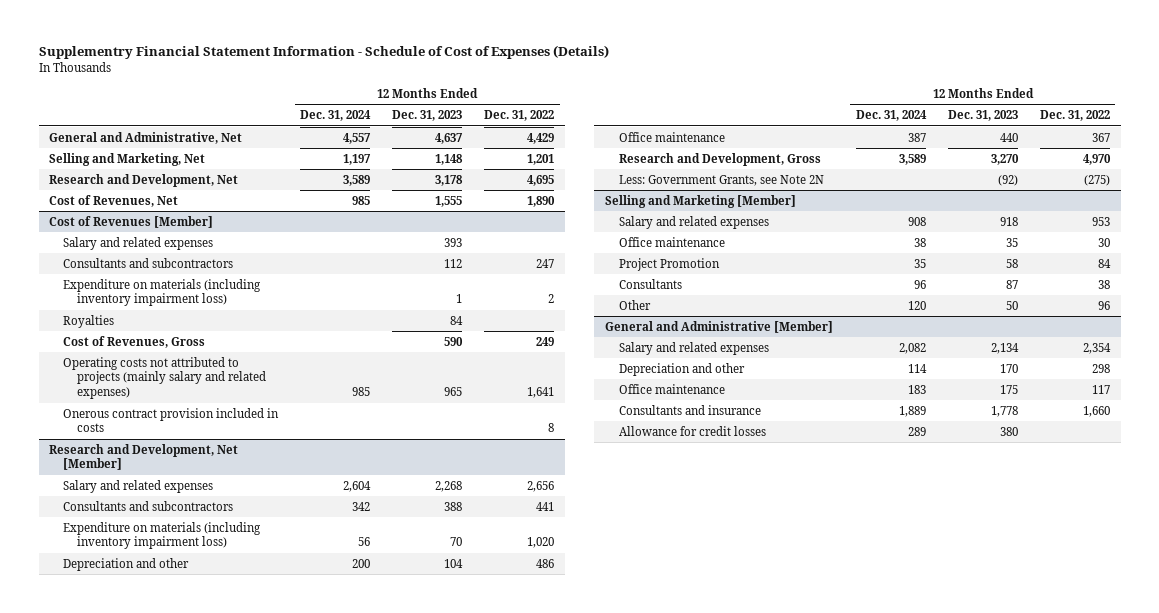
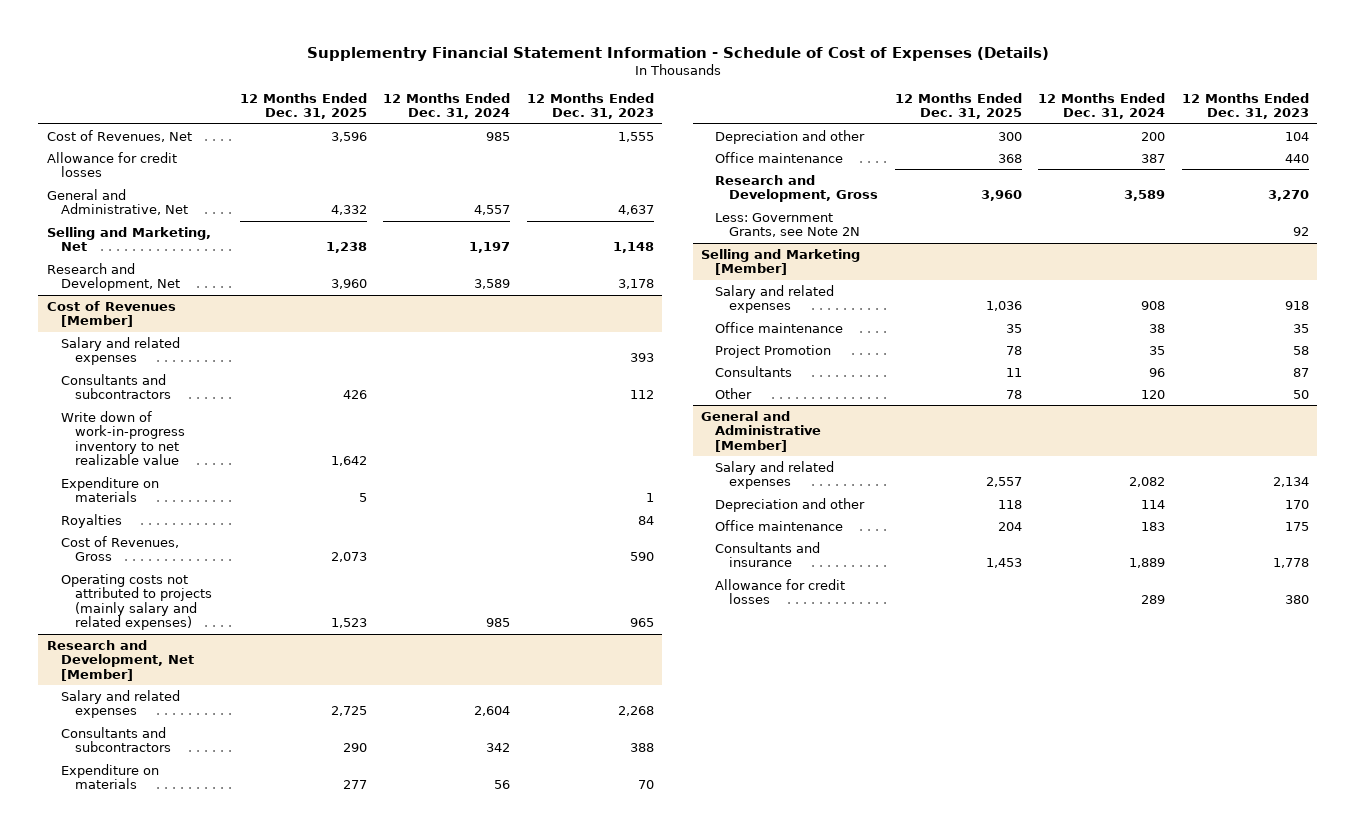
[484,110,555,122] Dec. 31, 2022 -> none
none -> [240,92,368,120] 12 Months Ended Dec. 31, 2025
[49,194,179,207] Cost of Revenues, Net -> [46,129,192,142] Cost of Revenues, Net
none -> [46,151,177,178] Allowance for credit losses
none -> [60,410,185,466] Write down of work-in-progress inventory to net realizable value
[63,278,262,307] Expenditure on materials (including inventory impairment loss) -> [60,476,159,503] Expenditure on materials
[63,407,280,433] Onerous contract provision included in costs -> none
[63,521,262,550] Expenditure on materials (including inventory impairment loss) -> [60,763,159,790] Expenditure on materials
[997,174,1018,186] (92) -> [1292,227,1309,237] 92

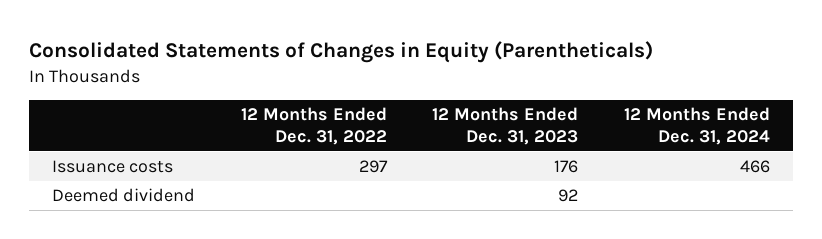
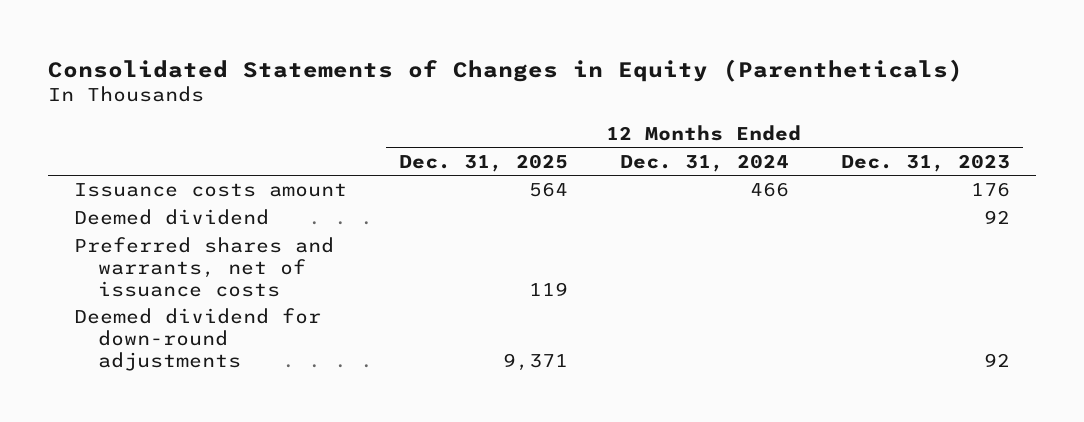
[240,107,387,146] 12 Months Ended Dec. 31, 2022 -> none
none -> [398,153,568,172] Dec. 31, 2025
[51,160,173,174] Issuance costs -> [73,183,347,198] Issuance costs amount
none -> [73,237,334,297] Preferred shares and warrants, net of issuance costs
none -> [73,308,321,371] Deemed dividend for down-round adjustments

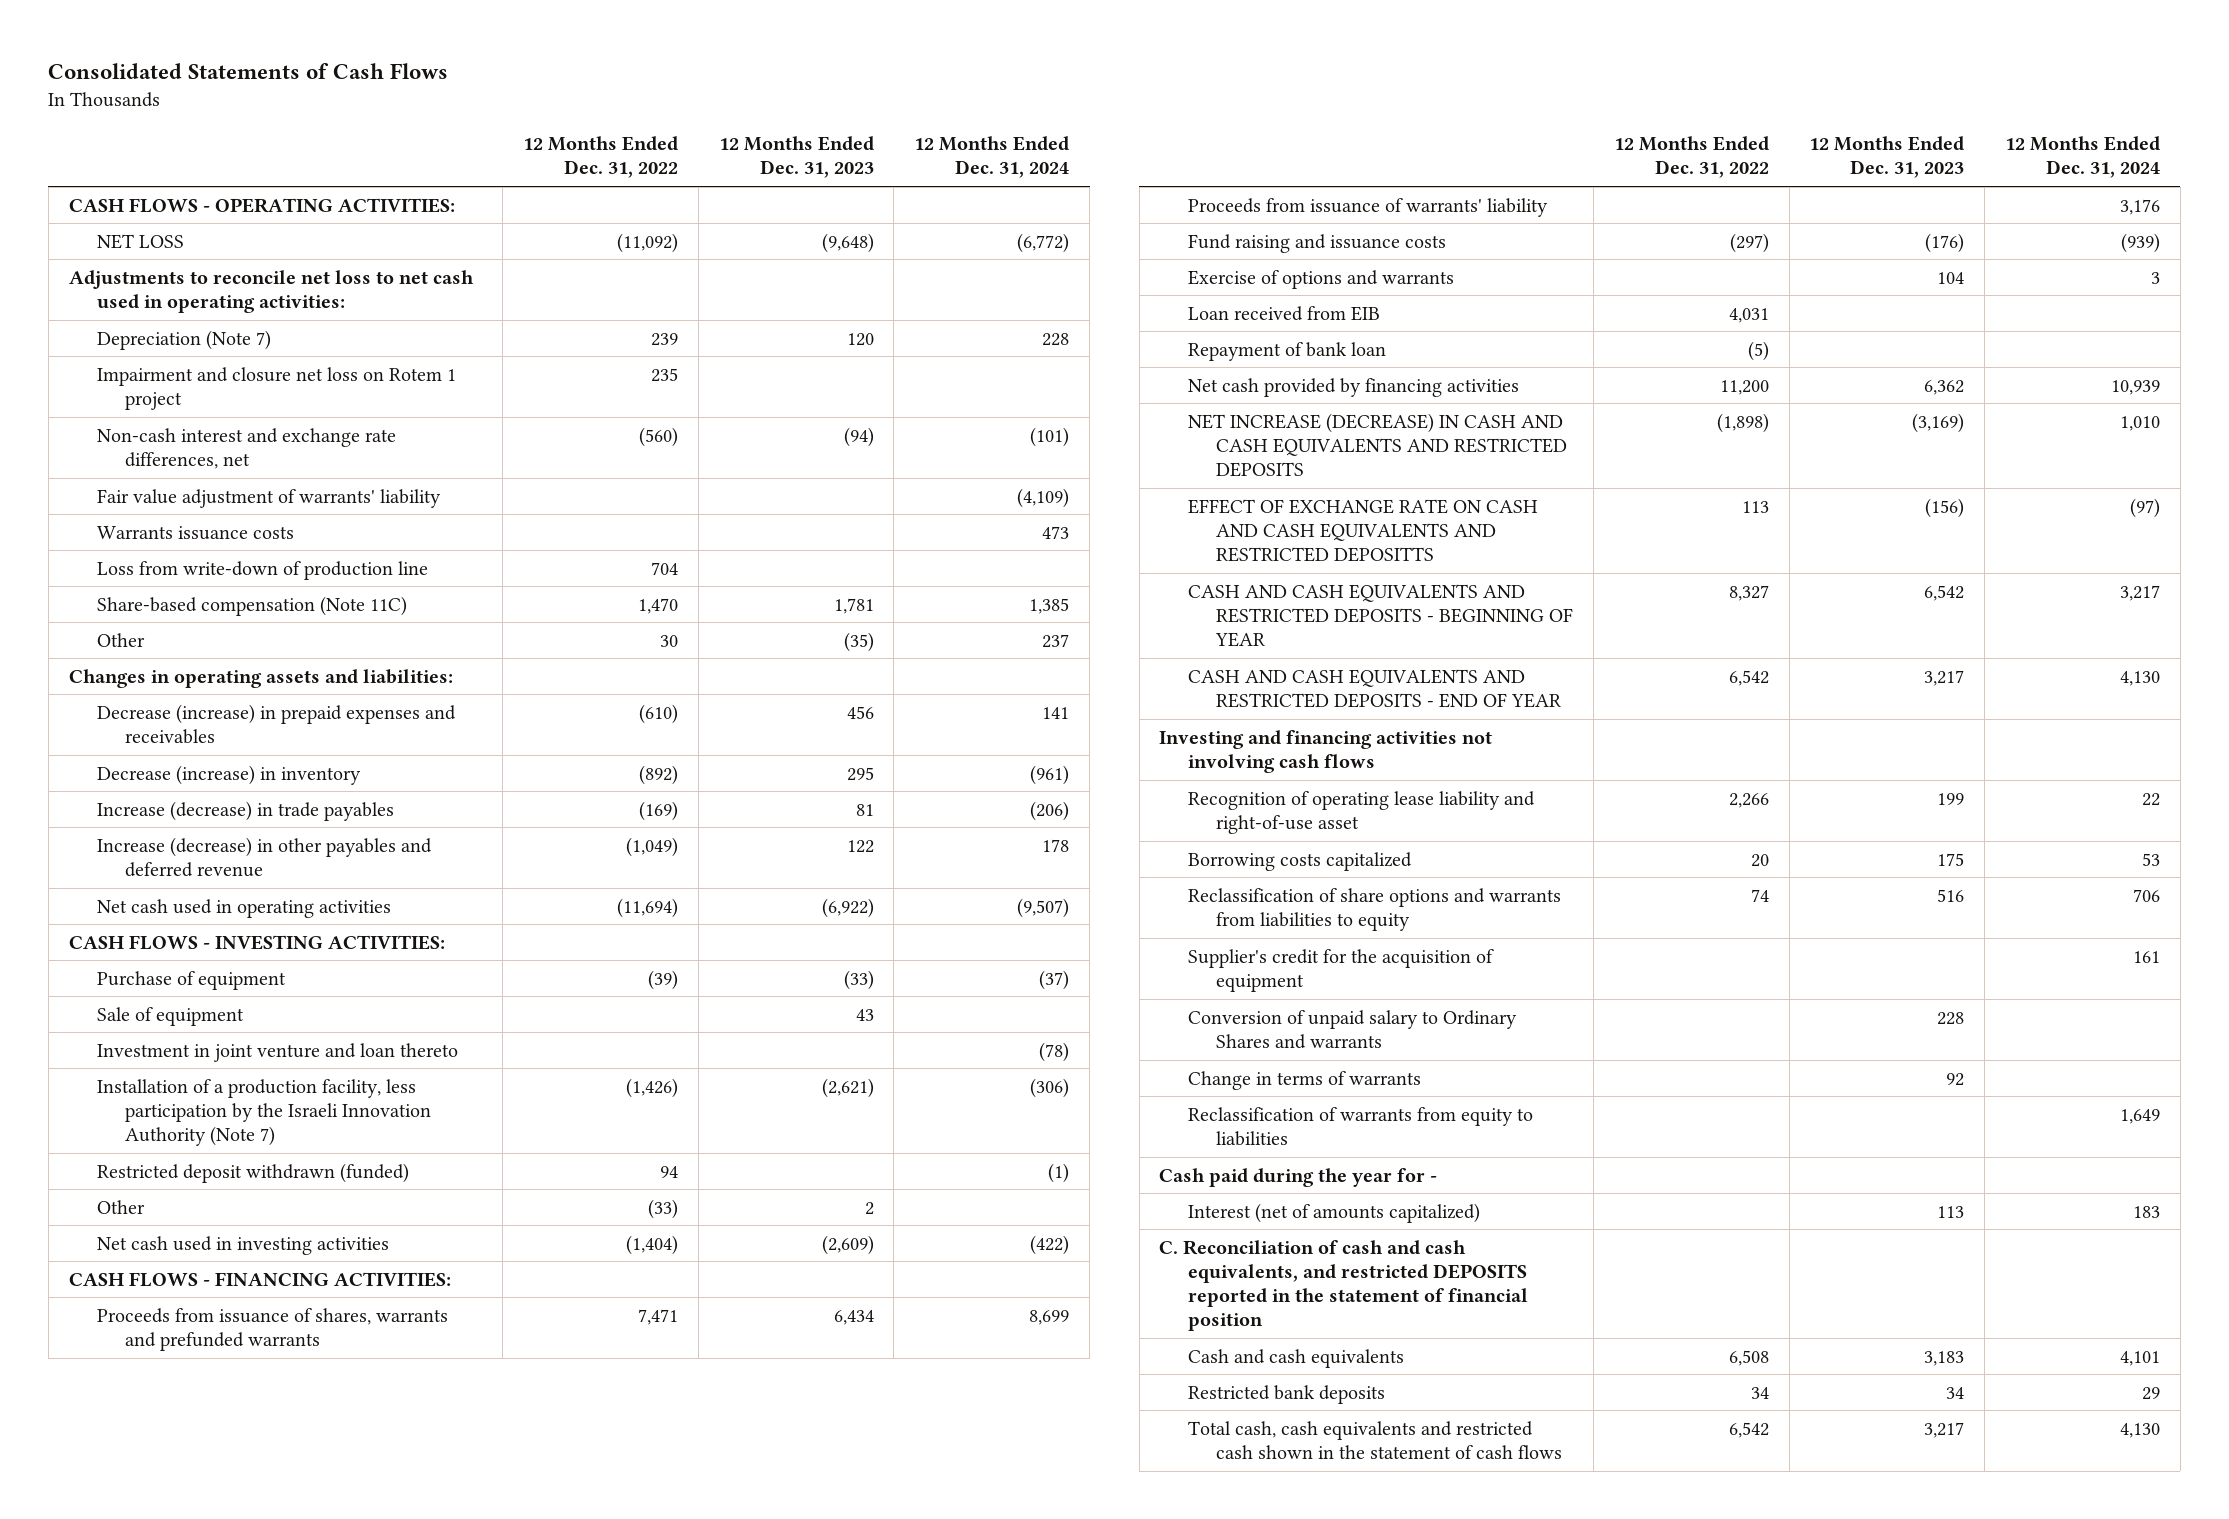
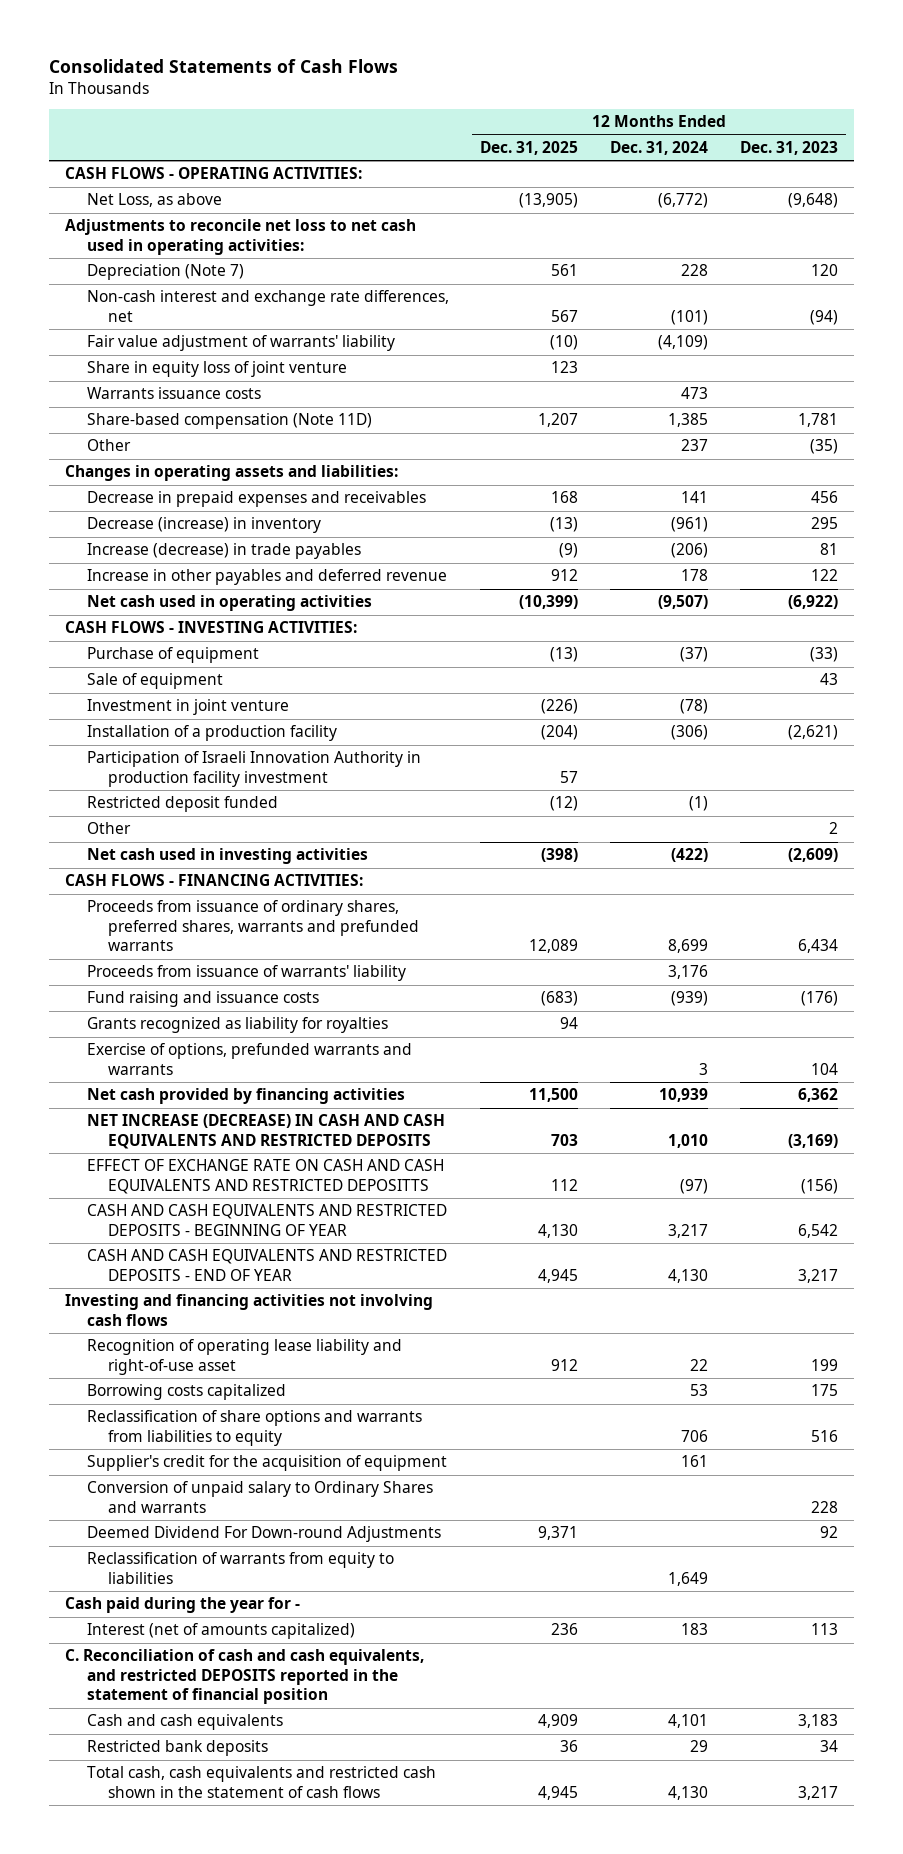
[522,136,678,179] 12 Months Ended Dec. 31, 2022 -> none
none -> [480,140,579,155] Dec. 31, 2025
[97,233,185,249] NET LOSS -> [86,193,222,208] Net Loss, as above
[97,366,457,410] Impairment and closure net loss on Rotem 1 project -> none
none -> [86,361,347,378] Share in equity loss of joint venture
[97,560,429,580] Loss from write-down of production line -> none
[97,595,408,616] Share-based compensation (Note 11C) -> [86,413,372,430] Share-based compensation (Note 11D)
[97,703,457,744] Decrease (increase) in prepaid expenses and receivables -> [86,491,426,508] Decrease in prepaid expenses and receivables
[97,836,433,877] Increase (decrease) in other payables and deferred revenue -> [86,569,447,586] Increase in other payables and deferred revenue
[97,1042,459,1062] Investment in joint venture and loan thereto -> [86,699,289,716] Investment in joint venture
[97,1078,432,1147] Installation of a production facility, less participation by the Israeli Innovation Authority (Note 7) -> [86,725,337,742] Installation of a production facility
none -> [86,751,421,787] Participation of Israeli Innovation Authority in production facility investment
[97,1162,410,1183] Restricted deposit withdrawn (funded) -> [86,796,278,813] Restricted deposit funded
[97,1307,449,1351] Proceeds from issuance of shares, warrants and prefunded warrants -> [86,900,420,952] Proceeds from issuance of ordinary shares, preferred shares, warrants and prefunded warrants
[1187,305,1380,321] Loan received from EIB -> none
[1187,341,1386,361] Repayment of bank loan -> none
none -> [86,1017,388,1034] Grants recognized as liability for royalties
[1187,269,1454,289] Exercise of options and warrants -> [86,1043,412,1075] Exercise of options, prefunded warrants and warrants
[1187,1070,1421,1090] Change in terms of warrants -> none
none -> [86,1526,441,1543] Deemed Dividend For Down-round Adjustments

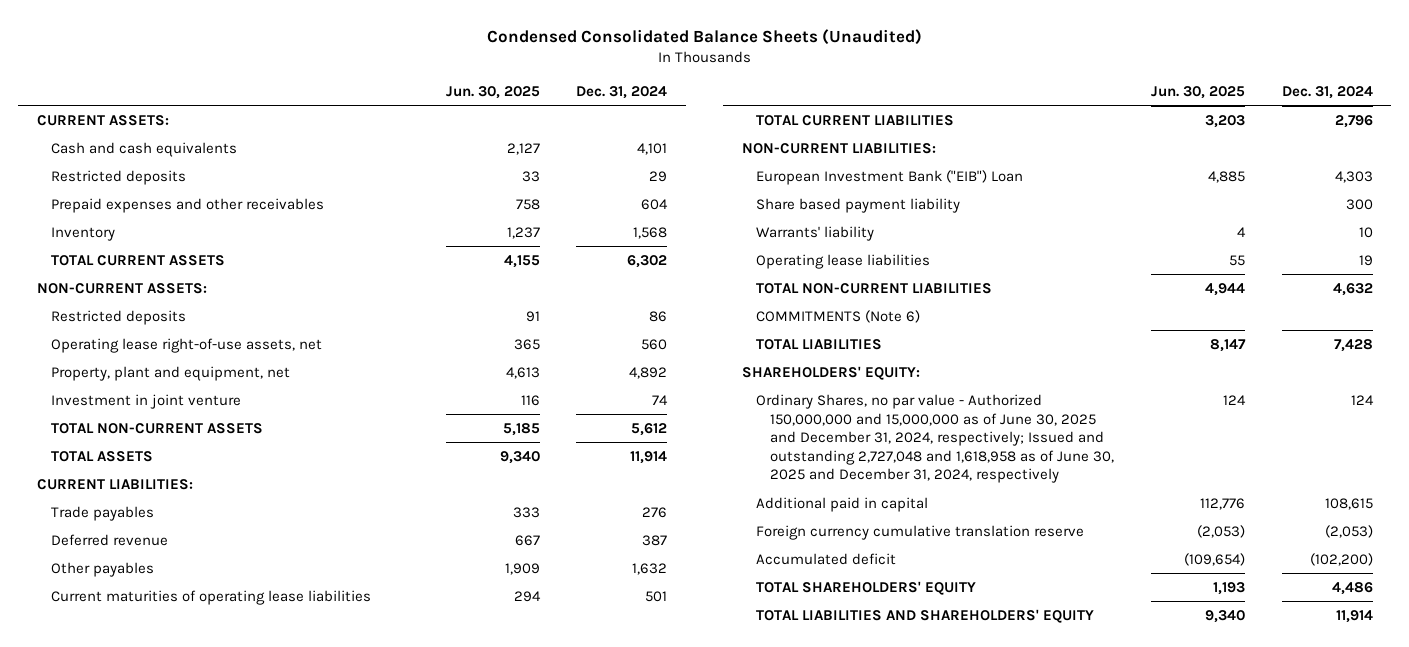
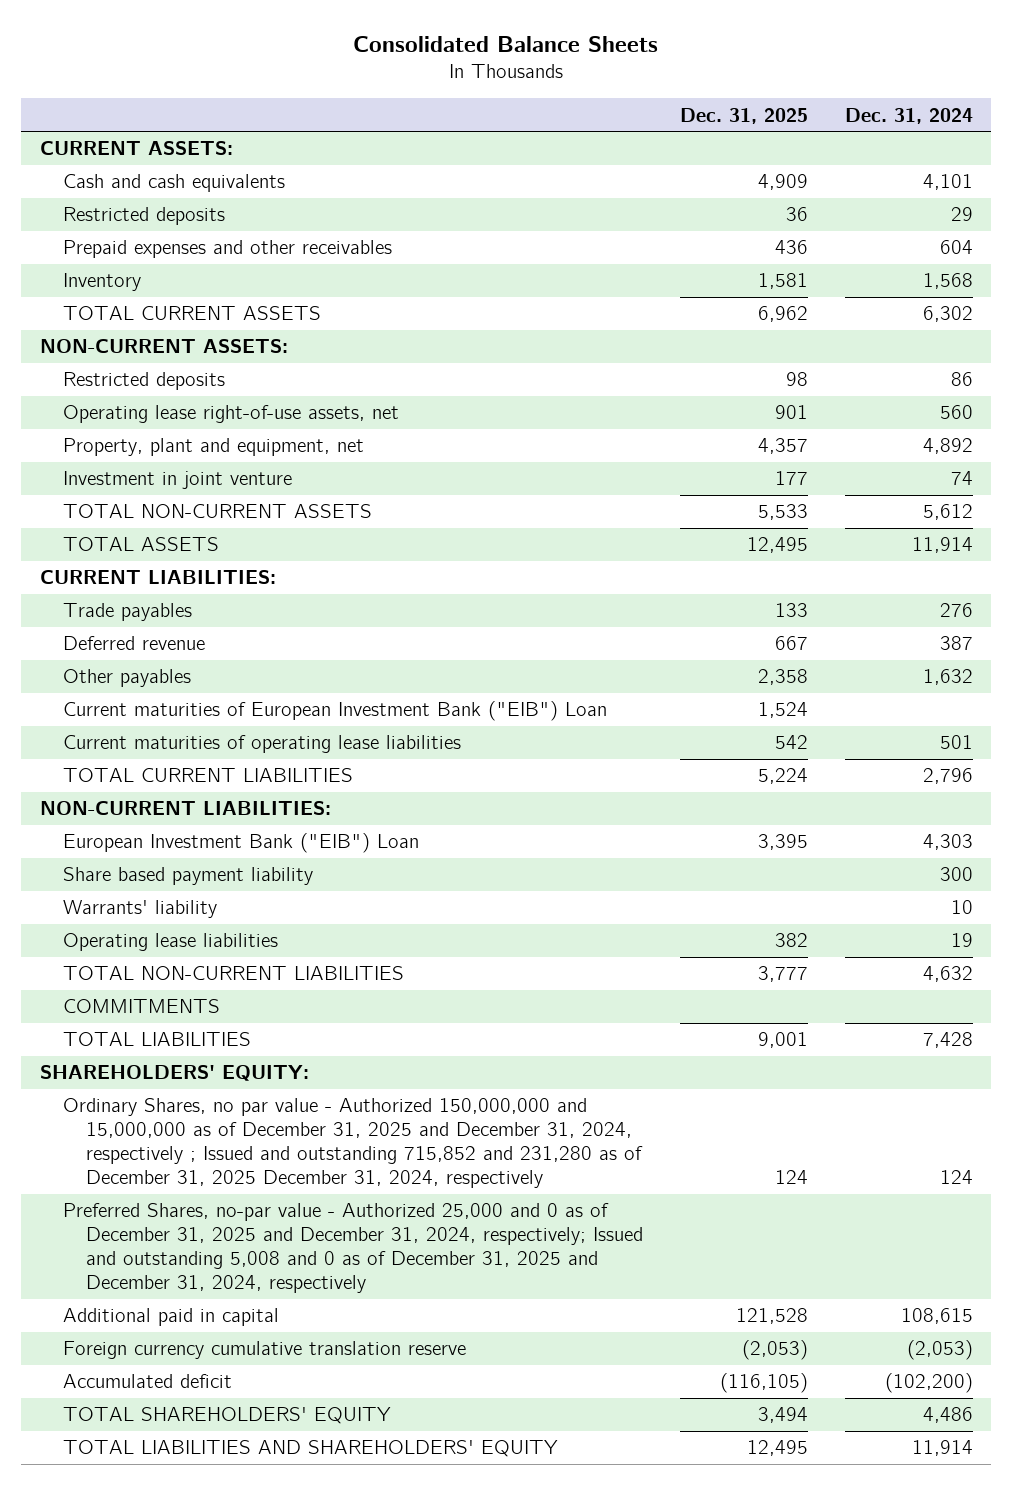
[486,28,922,45] Condensed Consolidated Balance Sheets (Unaudited) -> [353,35,659,52] Consolidated Balance Sheets
[445,85,540,99] Jun. 30, 2025 -> none
none -> [679,107,808,124] Dec. 31, 2025
none -> [62,701,607,722] Current maturities of European Investment Bank ("EIB") Loan
[755,309,920,323] COMMITMENTS (Note 6) -> [62,999,220,1014] COMMITMENTS
[755,393,1114,484] Ordinary Shares, no par value - Authorized 150,000,000 and 15,000,000 as of June 30, 2025 and December 31, 2024, respectively; Issued and outstanding 2,727,048 and 1,618,958 as of June 30, 2025 and December 31, 2024, respectively -> [62,1098,644,1188] Ordinary Shares, no par value - Authorized 150,000,000 and 15,000,000 as of December 31, 2025 and December 31, 2024, respectively ; Issued and outstanding 715,852 and 231,280 as of December 31, 2025 December 31, 2024, respectively
none -> [62,1203,644,1293] Preferred Shares, no-par value - Authorized 25,000 and 0 as of December 31, 2025 and December 31, 2024, respectively; Issued and outstanding 5,008 and 0 as of December 31, 2025 and December 31, 2024, respectively

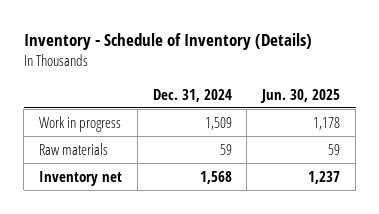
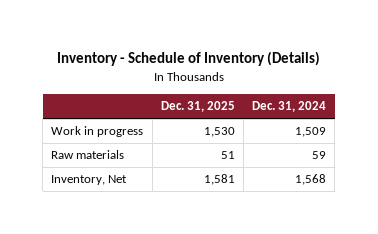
[260,88,341,103] Jun. 30, 2025 -> none
none -> [160,101,235,113] Dec. 31, 2025
[38,170,122,186] Inventory net -> [51,175,128,186] Inventory, Net

